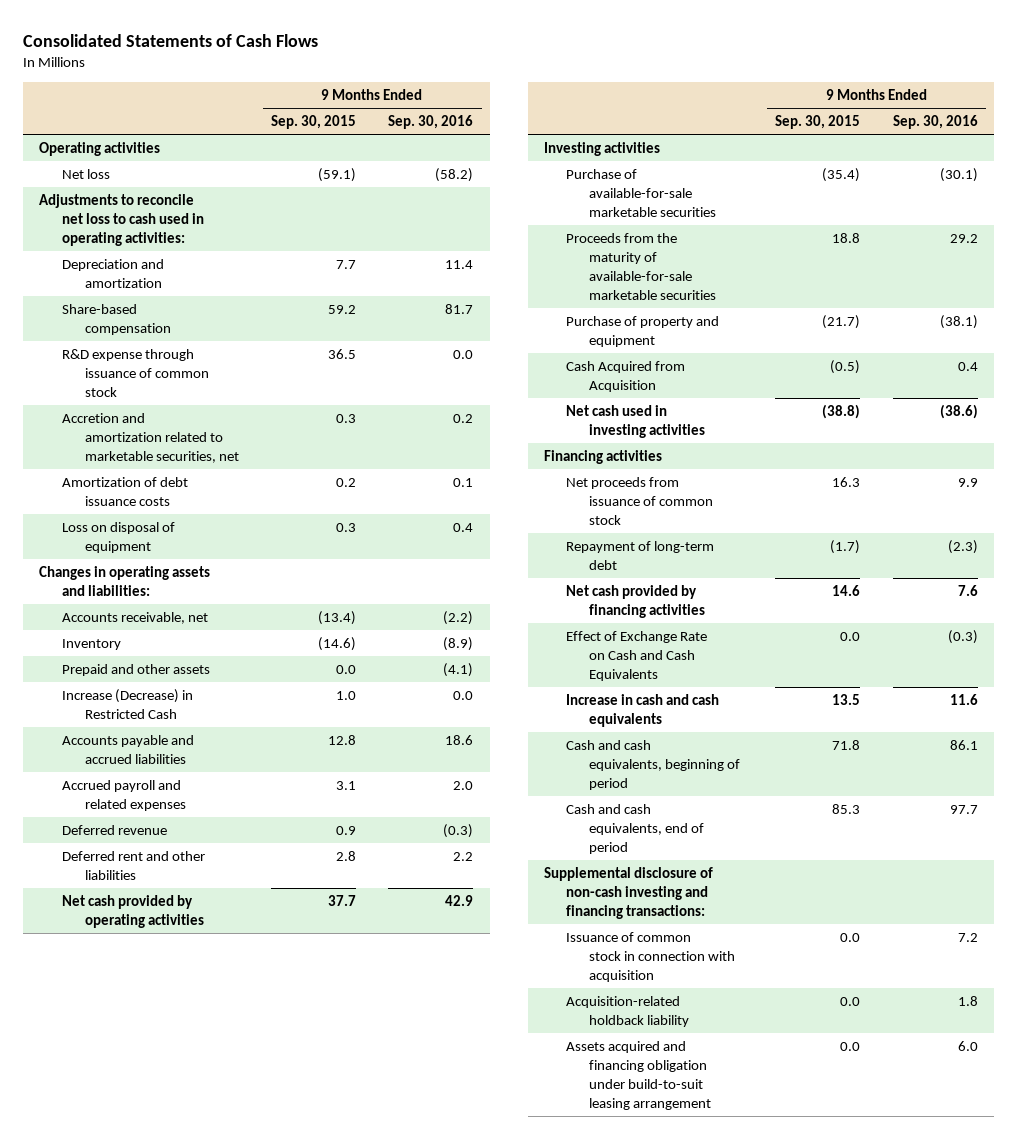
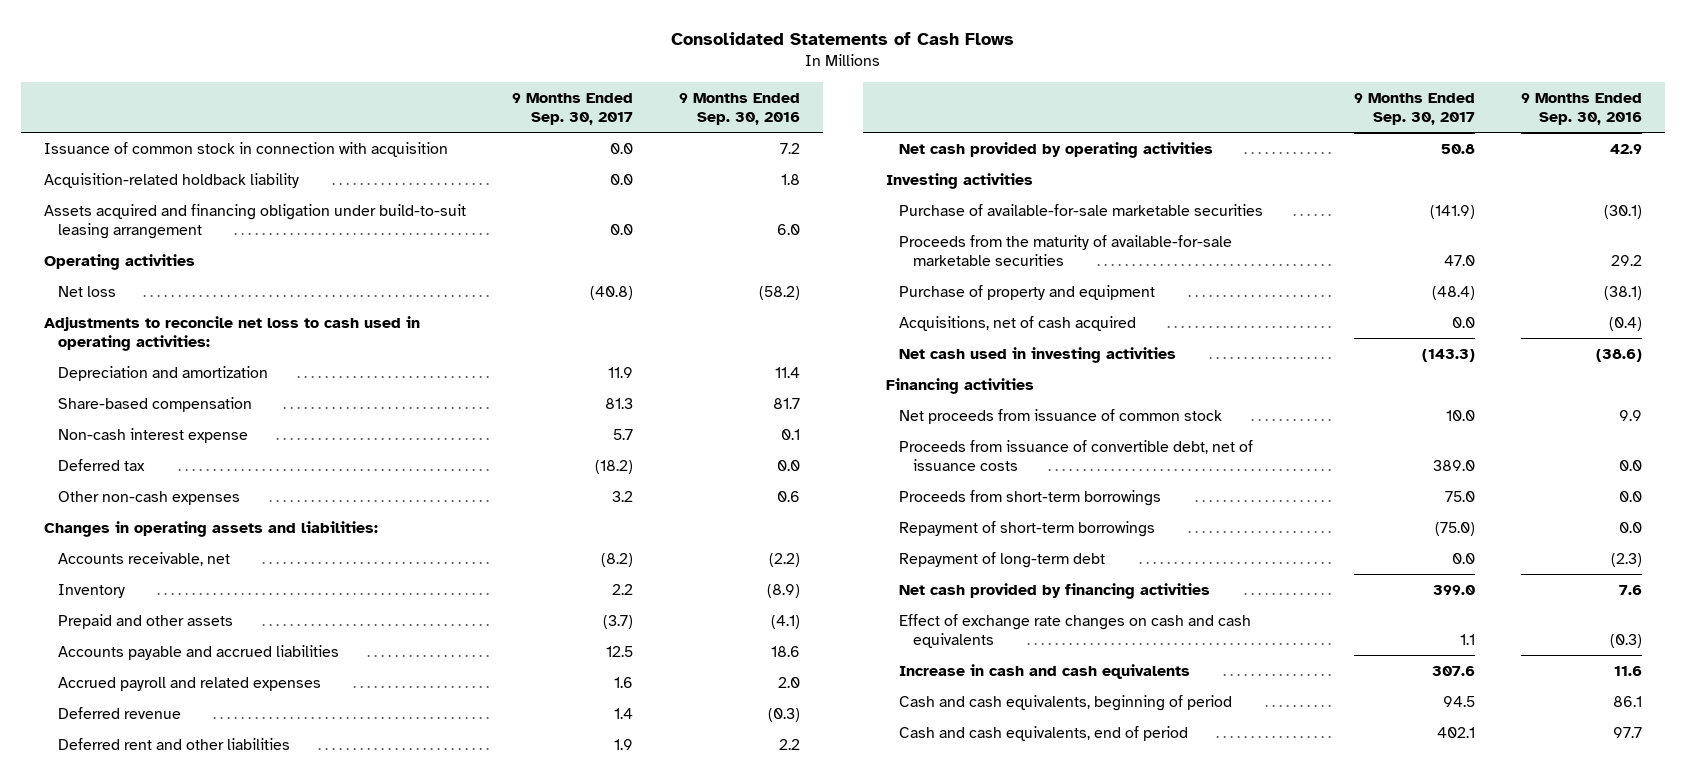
[271,115,357,130] Sep. 30, 2015 -> none
none -> [511,93,633,125] 9 Months Ended Sep. 30, 2017
[566,931,735,983] Issuance of common stock in connection with acquisition -> [43,141,448,157] Issuance of common stock in connection with acquisition
[566,995,689,1028] Acquisition-related holdback liability -> [43,172,299,188] Acquisition-related holdback liability
[566,1040,711,1111] Assets acquired and financing obligation under build-to-suit leasing arrangement -> [43,203,466,239] Assets acquired and financing obligation under build-to-suit leasing arrangement
[61,348,209,398] R&D expense through issuance of common stock -> none
[61,412,239,464] Accretion and amortization related to marketable securities, net -> none
[61,476,188,507] Amortization of debt issuance costs -> none
[61,521,175,554] Loss on disposal of equipment -> none
none -> [57,427,248,443] Non-cash interest expense
none -> [57,458,145,471] Deferred tax
none -> [57,490,240,505] Other non-cash expenses
[61,688,193,720] Increase (Decrease) in Restricted Cash -> none
[566,360,686,393] Cash Acquired from Acquisition -> [899,315,1137,331] Acquisitions, net of cash acquired
[957,361,978,371] 0.4 -> [1608,316,1642,331] (0.4)
none -> [899,439,1254,471] Proceeds from issuance of convertible debt, net of issuance costs
none -> [899,489,1162,506] Proceeds from short-term borrowings
none -> [899,520,1156,537] Repayment of short-term borrowings
[566,630,708,682] Effect of Exchange Rate on Cash and Cash Equivalents -> [899,613,1252,648] Effect of exchange rate changes on cash and cash equivalents
[543,866,713,920] Supplemental disclosure of non-cash investing and financing transactions: -> none

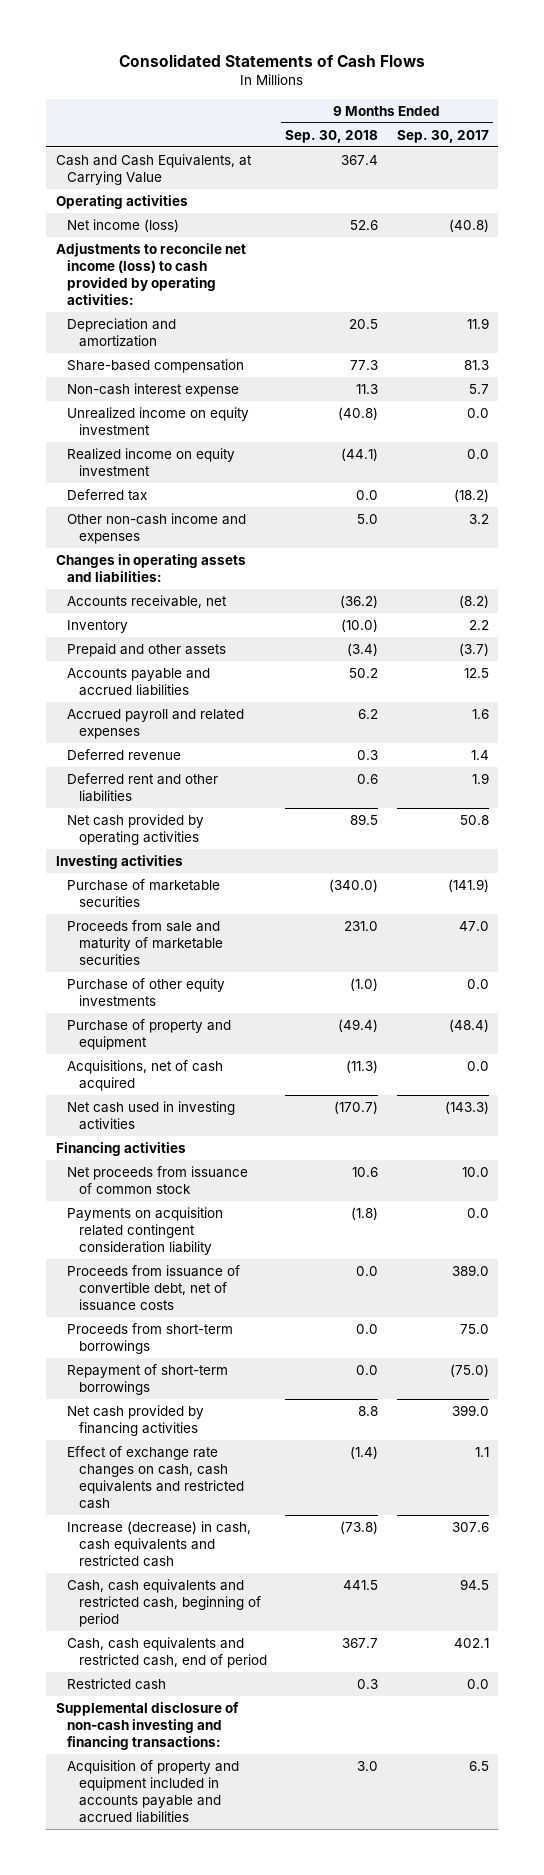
[679,93,801,125] 9 Months Ended Sep. 30, 2016 -> none
none -> [285,129,379,143] Sep. 30, 2018
[43,141,448,157] Issuance of common stock in connection with acquisition -> none
[43,172,299,188] Acquisition-related holdback liability -> none
[43,203,466,239] Assets acquired and financing obligation under build-to-suit leasing arrangement -> none
none -> [55,153,252,185] Cash and Cash Equivalents, at Carrying Value
[57,285,116,297] Net loss -> [67,218,180,232] Net income (loss)
[43,315,420,351] Adjustments to reconcile net loss to cash used in operating activities: -> [55,242,246,305] Adjustments to reconcile net income (loss) to cash provided by operating activities:
none -> [67,406,250,435] Unrealized income on equity investment
none -> [67,447,236,476] Realized income on equity investment
[57,490,240,505] Other non-cash expenses -> [67,512,247,544] Other non-cash income and expenses
[899,203,1264,216] Purchase of available-for-sale marketable securities -> [67,878,221,907] Purchase of marketable securities
[899,234,1233,266] Proceeds from the maturity of available-for-sale marketable securities -> [67,919,224,965] Proceeds from sale and maturity of marketable securities
none -> [67,977,226,1006] Purchase of other equity investments
none -> [67,1206,224,1255] Payments on acquisition related contingent consideration liability
[899,551,1106,568] Repayment of long-term debt -> none
[899,613,1252,648] Effect of exchange rate changes on cash and cash equivalents -> [67,1445,245,1509] Effect of exchange rate changes on cash, cash equivalents and restricted cash
[899,663,1191,679] Increase in cash and cash equivalents -> [67,1520,252,1567] Increase (decrease) in cash, cash equivalents and restricted cash
[899,694,1233,711] Cash and cash equivalents, beginning of period -> [67,1578,262,1627] Cash, cash equivalents and restricted cash, beginning of period
[899,725,1189,741] Cash and cash equivalents, end of period -> [67,1636,268,1668] Cash, cash equivalents and restricted cash, end of period
none -> [67,1677,167,1690] Restricted cash
none -> [55,1701,239,1750] Supplemental disclosure of non-cash investing and financing transactions:
none -> [67,1759,240,1823] Acquisition of property and equipment included in accounts payable and accrued liabilities

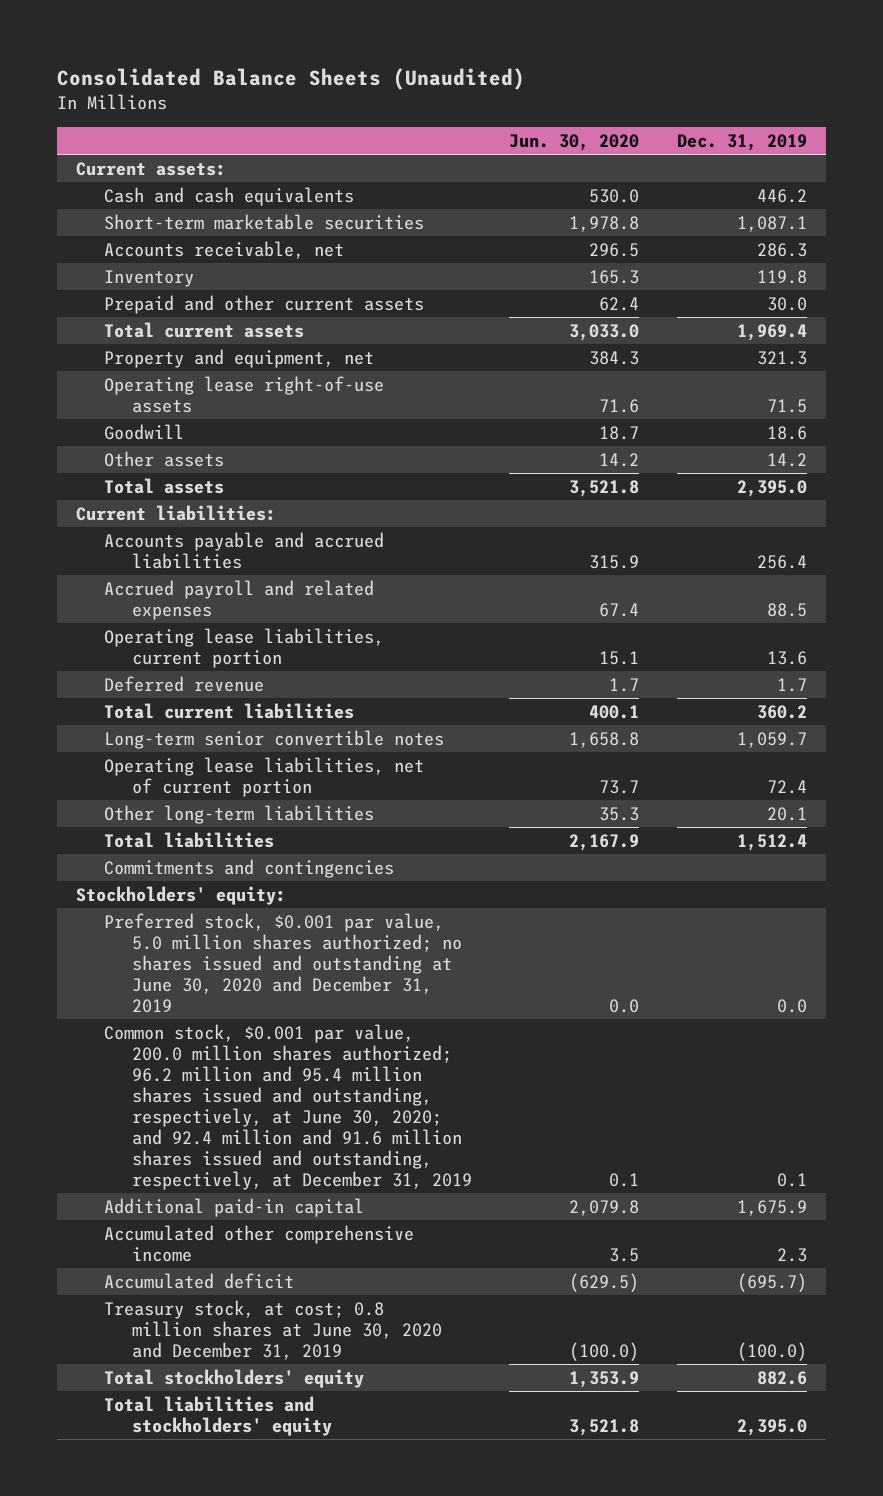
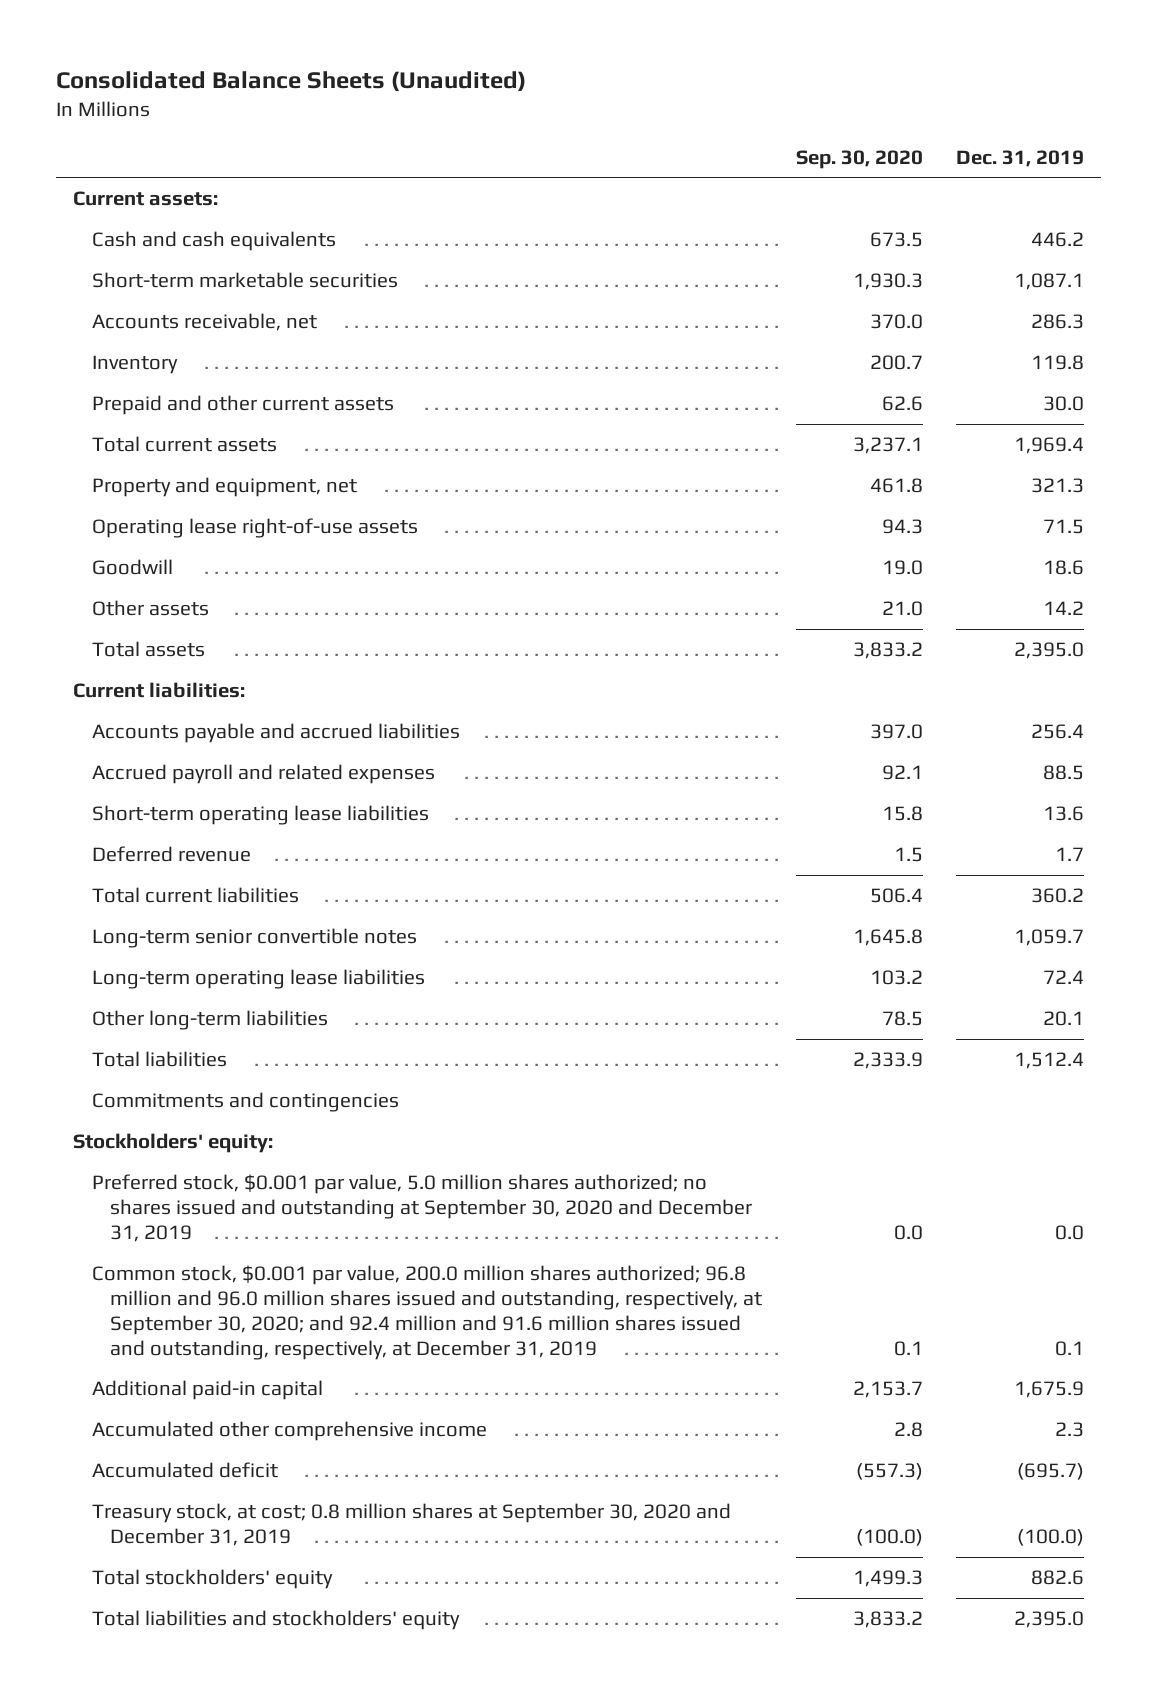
[509,134,640,152] Jun. 30, 2020 -> none
none -> [795,149,923,169] Sep. 30, 2020
[103,627,384,668] Operating lease liabilities, current portion -> [91,805,429,826] Short-term operating lease liabilities
[103,756,424,797] Operating lease liabilities, net of current portion -> [91,969,425,990] Long-term operating lease liabilities
[103,912,462,1014] Preferred stock, $0.001 par value, 5.0 million shares authorized; no shares issued and outstanding at June 30, 2020 and December 31, 2019 -> [91,1174,753,1242] Preferred stock, $0.001 par value, 5.0 million shares authorized; no shares issued and outstanding at September 30, 2020 and December 31, 2019
[103,1023,472,1191] Common stock, $0.001 par value, 200.0 million shares authorized; 96.2 million and 95.4 million shares issued and outstanding, respectively, at June 30, 2020; and 92.4 million and 91.6 million shares issued and outstanding, respectively, at December 31, 2019 -> [91,1265,763,1360] Common stock, $0.001 par value, 200.0 million shares authorized; 96.8 million and 96.0 million shares issued and outstanding, respectively, at September 30, 2020; and 92.4 million and 91.6 million shares issued and outstanding, respectively, at December 31, 2019
[103,1299,442,1360] Treasury stock, at cost; 0.8 million shares at June 30, 2020 and December 31, 2019 -> [91,1503,731,1546] Treasury stock, at cost; 0.8 million shares at September 30, 2020 and December 31, 2019

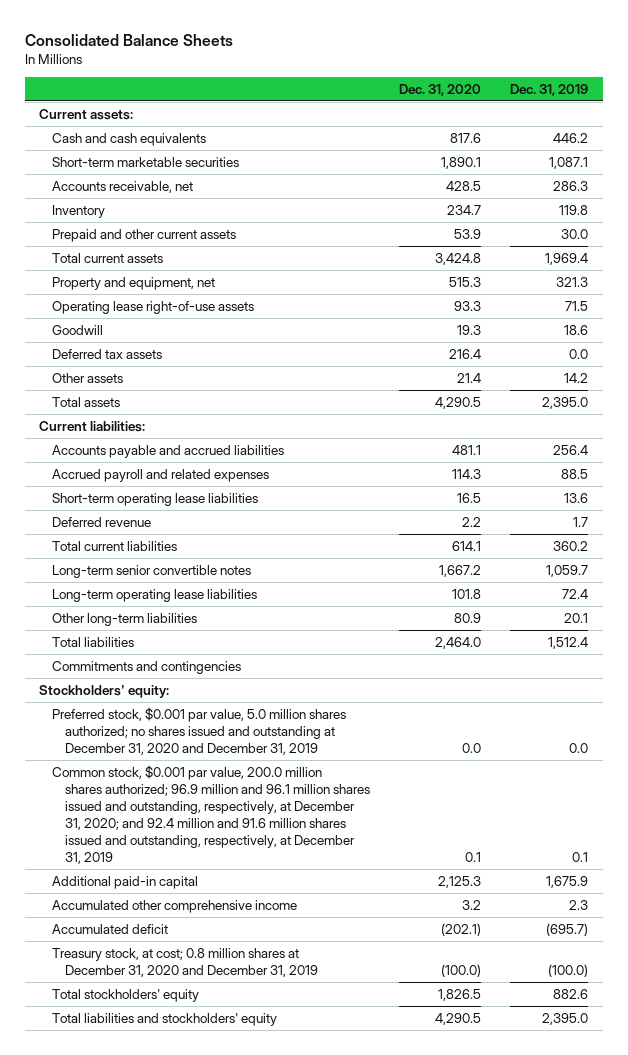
[56,71,527,93] Consolidated Balance Sheets (Unaudited) -> [24,33,233,46] Consolidated Balance Sheets
[795,149,923,169] Sep. 30, 2020 -> none
none -> [399,83,482,96] Dec. 31, 2020
none -> [52,348,163,359] Deferred tax assets
[91,1174,753,1242] Preferred stock, $0.001 par value, 5.0 million shares authorized; no shares issued and outstanding at September 30, 2020 and December 31, 2019 -> [52,706,347,755] Preferred stock, $0.001 par value, 5.0 million shares authorized; no shares issued and outstanding at December 31, 2020 and December 31, 2019
[91,1265,763,1360] Common stock, $0.001 par value, 200.0 million shares authorized; 96.8 million and 96.0 million shares issued and outstanding, respectively, at September 30, 2020; and 92.4 million and 91.6 million shares issued and outstanding, respectively, at December 31, 2019 -> [52,764,371,864] Common stock, $0.001 par value, 200.0 million shares authorized; 96.9 million and 96.1 million shares issued and outstanding, respectively, at December 31, 2020; and 92.4 million and 91.6 million shares issued and outstanding, respectively, at December 31, 2019
[91,1503,731,1546] Treasury stock, at cost; 0.8 million shares at September 30, 2020 and December 31, 2019 -> [52,947,319,977] Treasury stock, at cost; 0.8 million shares at December 31, 2020 and December 31, 2019

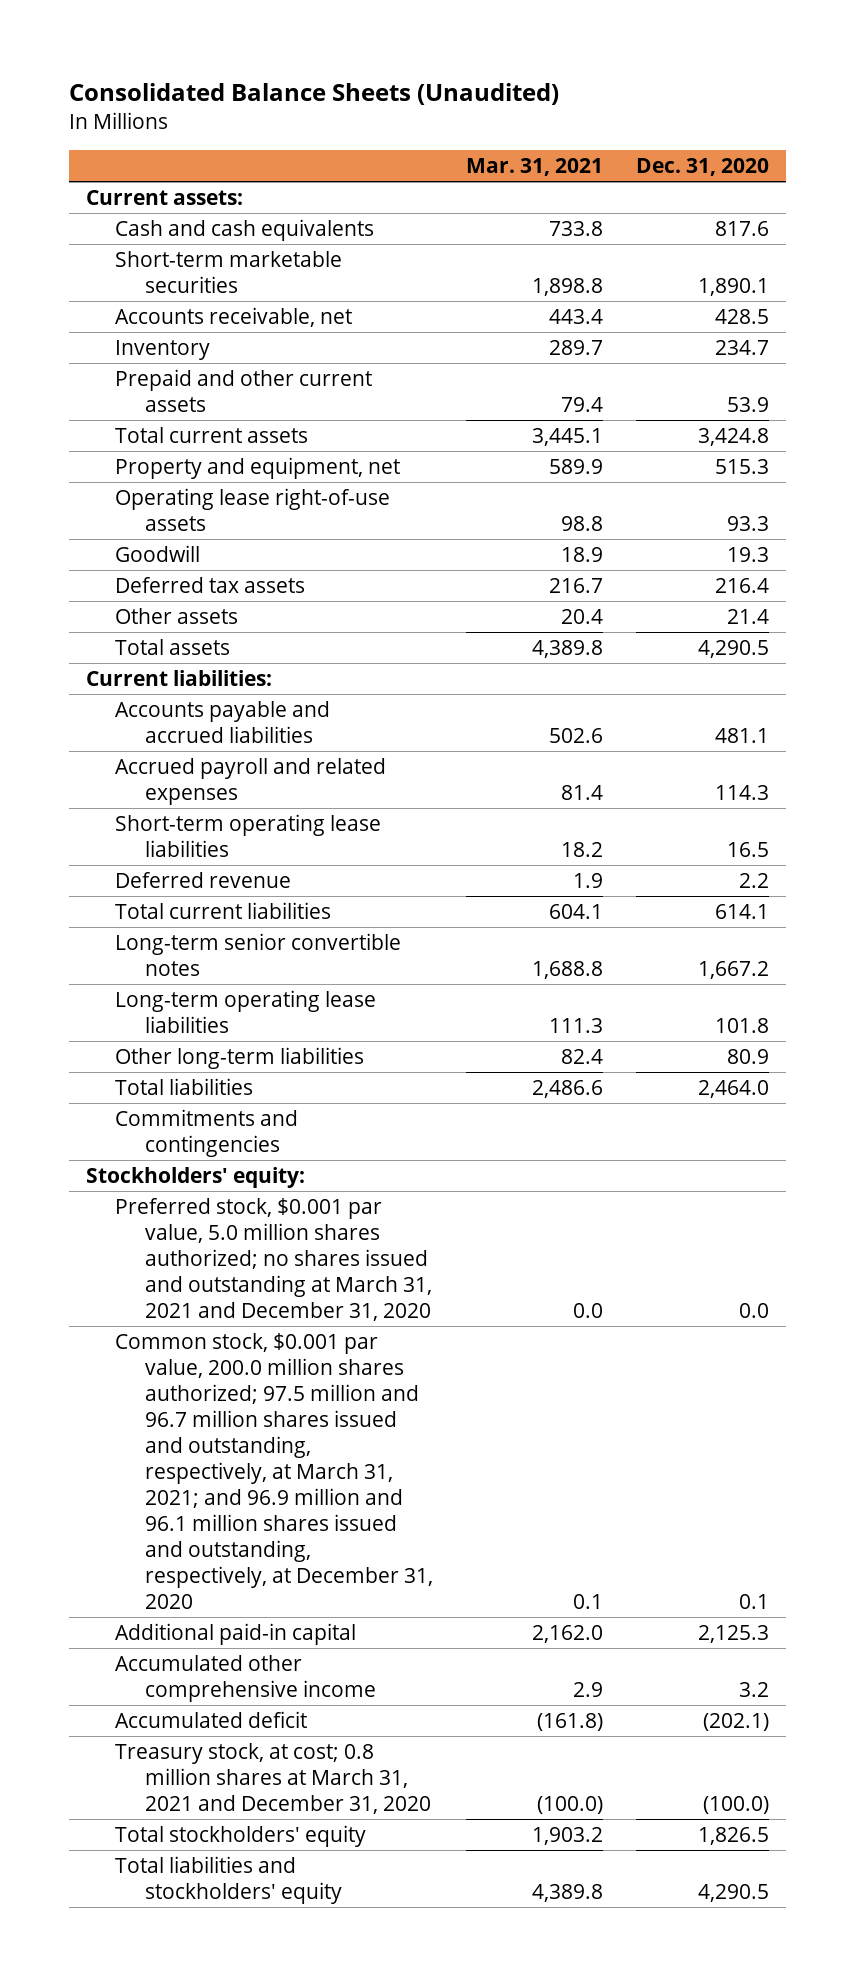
[24,33,233,46] Consolidated Balance Sheets -> [69,83,560,106] Consolidated Balance Sheets (Unaudited)
[510,83,589,96] Dec. 31, 2019 -> none
none -> [465,157,603,176] Mar. 31, 2021
[52,706,347,755] Preferred stock, $0.001 par value, 5.0 million shares authorized; no shares issued and outstanding at December 31, 2020 and December 31, 2019 -> [115,1198,432,1321] Preferred stock, $0.001 par value, 5.0 million shares authorized; no shares issued and outstanding at March 31, 2021 and December 31, 2020
[52,764,371,864] Common stock, $0.001 par value, 200.0 million shares authorized; 96.9 million and 96.1 million shares issued and outstanding, respectively, at December 31, 2020; and 92.4 million and 91.6 million shares issued and outstanding, respectively, at December 31, 2019 -> [115,1333,433,1609] Common stock, $0.001 par value, 200.0 million shares authorized; 97.5 million and 96.7 million shares issued and outstanding, respectively, at March 31, 2021; and 96.9 million and 96.1 million shares issued and outstanding, respectively, at December 31, 2020
[52,947,319,977] Treasury stock, at cost; 0.8 million shares at December 31, 2020 and December 31, 2019 -> [115,1743,431,1814] Treasury stock, at cost; 0.8 million shares at March 31, 2021 and December 31, 2020

